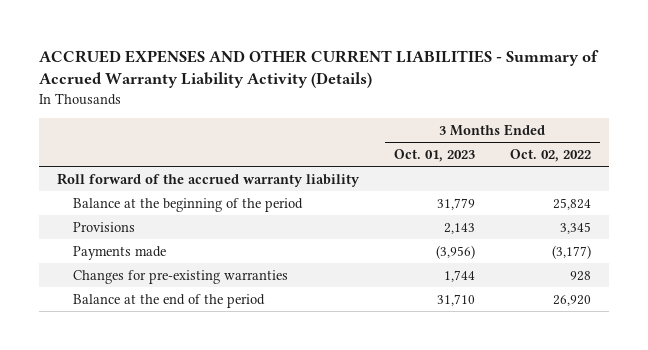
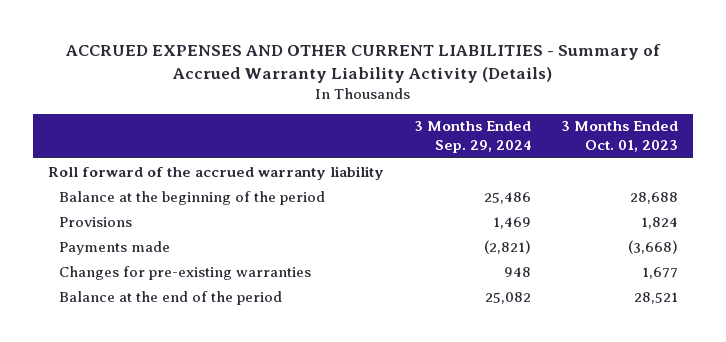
[510,148,592,162] Oct. 02, 2022 -> none
none -> [413,121,531,154] 3 Months Ended Sep. 29, 2024
[436,197,475,210] 31,779 -> [629,191,678,204] 28,688
[443,222,475,234] 2,143 -> [640,216,678,229] 1,824
[435,244,475,259] (3,956) -> [627,239,678,254] (3,668)
[443,269,475,282] 1,744 -> [641,266,678,279] 1,677
[436,293,475,306] 31,710 -> [633,291,678,304] 28,521

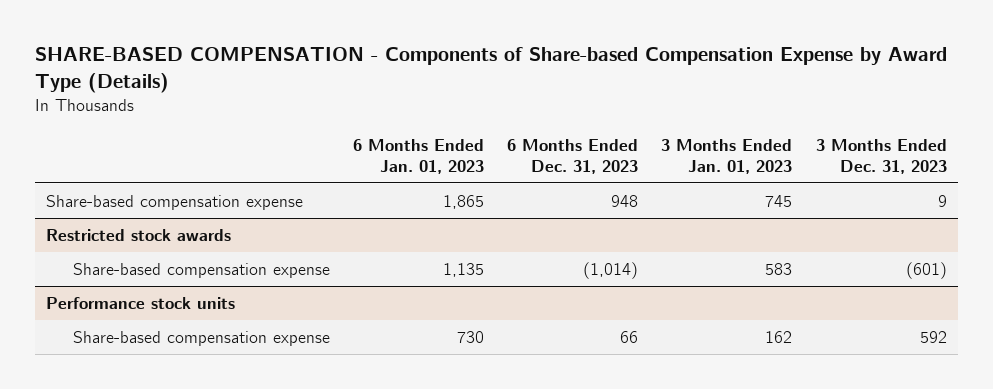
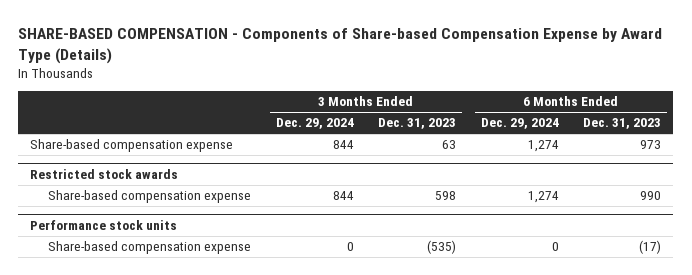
[353,139,485,175] 6 Months Ended Jan. 01, 2023 -> none
[661,139,793,175] 3 Months Ended Jan. 01, 2023 -> none
none -> [275,118,354,130] Dec. 29, 2024
none -> [480,118,559,130] Dec. 29, 2024
[611,194,639,207] 948 -> [640,140,662,150] 973
[937,194,947,207] 9 -> [442,140,457,150] 63
[583,261,639,279] (1,014) -> [640,191,662,201] 990
[905,261,947,279] (601) -> [435,191,457,201] 598
[620,330,639,343] 66 -> [639,240,662,255] (17)
[919,330,947,343] 592 -> [427,240,457,255] (535)

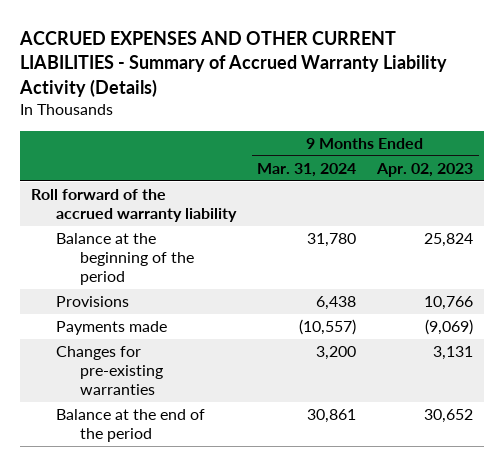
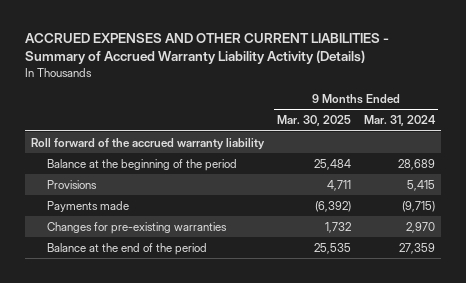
[376,162,474,177] Apr. 02, 2023 -> none
none -> [276,115,351,127] Mar. 30, 2025
[307,233,357,248] 31,780 -> [397,158,435,170] 28,689
[316,296,357,311] 6,438 -> [406,179,435,191] 5,415
[299,319,357,336] (10,557) -> [401,200,435,212] (9,715)
[316,346,357,361] 3,200 -> [405,221,435,233] 2,970
[307,409,357,424] 30,861 -> [398,242,435,254] 27,359

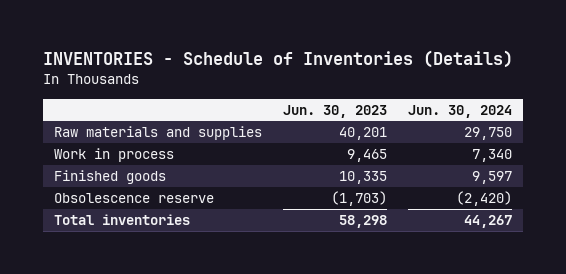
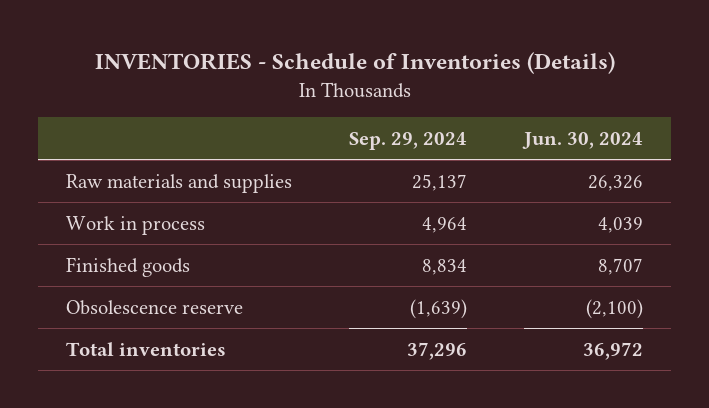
[282,104,387,118] Jun. 30, 2023 -> none
none -> [349,131,468,150] Sep. 29, 2024
[464,127,513,141] 29,750 -> [587,174,643,191] 26,326
[472,149,513,163] 7,340 -> [597,216,643,233] 4,039
[472,171,513,185] 9,597 -> [597,257,643,275] 8,707
[456,191,513,207] (2,420) -> [585,298,643,319] (2,100)
[464,215,513,229] 44,267 -> [582,341,643,360] 36,972

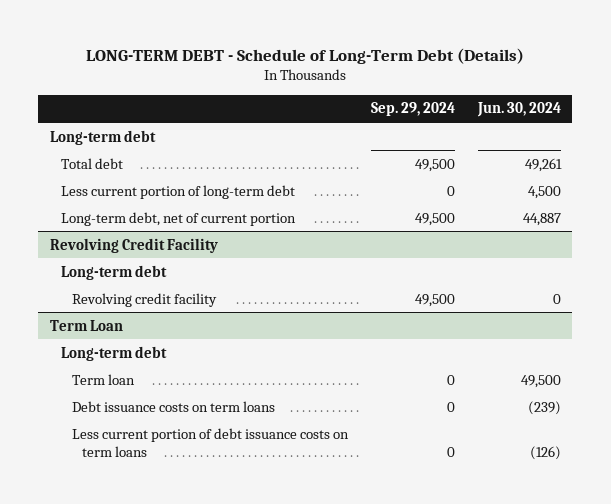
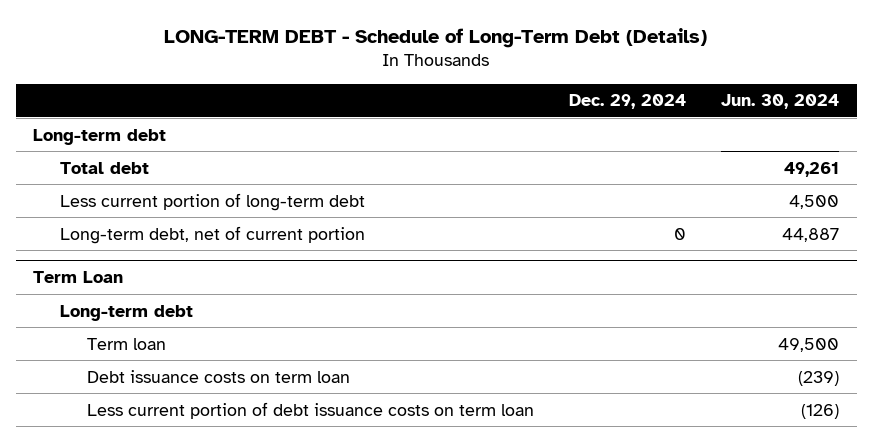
[370,102,455,117] Sep. 29, 2024 -> none
none -> [569,94,687,110] Dec. 29, 2024
[50,237,219,253] Revolving Credit Facility -> none
[60,264,167,280] Long-term debt -> none
[71,292,217,307] Revolving credit facility -> none
[71,400,275,412] Debt issuance costs on term loans -> [87,369,351,383] Debt issuance costs on term loan
[71,427,349,458] Less current portion of debt issuance costs on term loans -> [87,401,535,419] Less current portion of debt issuance costs on term loan

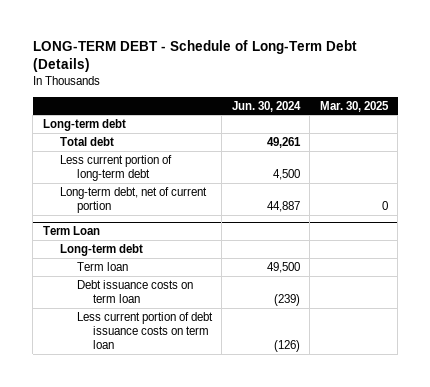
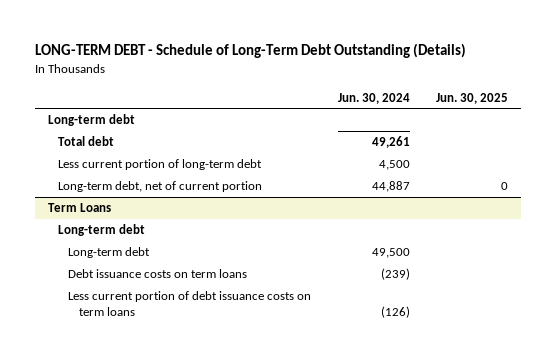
[32,40,357,73] LONG-TERM DEBT - Schedule of Long-Term Debt (Details) -> [34,43,466,59] LONG-TERM DEBT - Schedule of Long-Term Debt Outstanding (Details)
[319,100,389,112] Mar. 30, 2025 -> none
none -> [435,92,508,104] Jun. 30, 2025
[42,225,100,235] Term Loan -> [48,203,112,213] Term Loans
[76,261,128,271] Term loan -> [68,247,151,259] Long-term debt
[76,279,193,303] Debt issuance costs on term loan -> [68,269,248,279] Debt issuance costs on term loans
[76,311,213,349] Less current portion of debt issuance costs on term loan -> [68,291,312,317] Less current portion of debt issuance costs on term loans

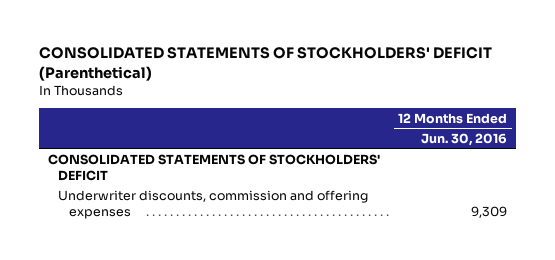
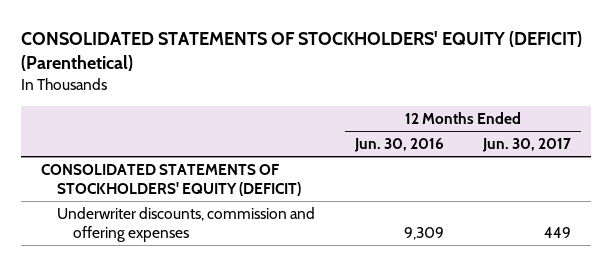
[38,47,492,82] CONSOLIDATED STATEMENTS OF STOCKHOLDERS' DEFICIT (Parenthetical) -> [20,31,582,72] CONSOLIDATED STATEMENTS OF STOCKHOLDERS' EQUITY (DEFICIT) (Parenthetical)
none -> [482,138,572,153] Jun. 30, 2017
[47,153,380,181] CONSOLIDATED STATEMENTS OF STOCKHOLDERS' DEFICIT -> [40,164,301,196] CONSOLIDATED STATEMENTS OF STOCKHOLDERS' EQUITY (DEFICIT)

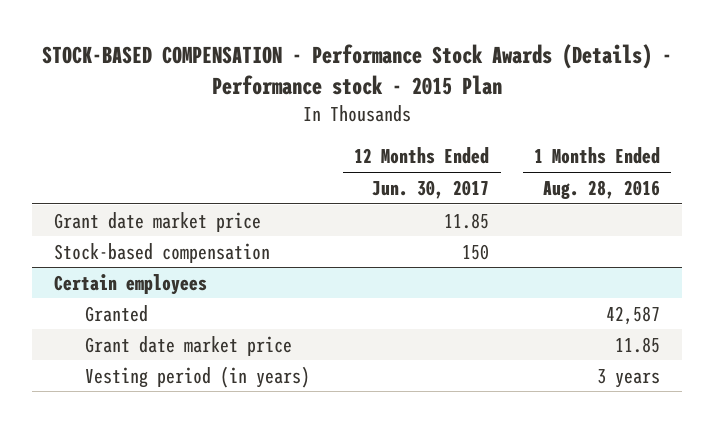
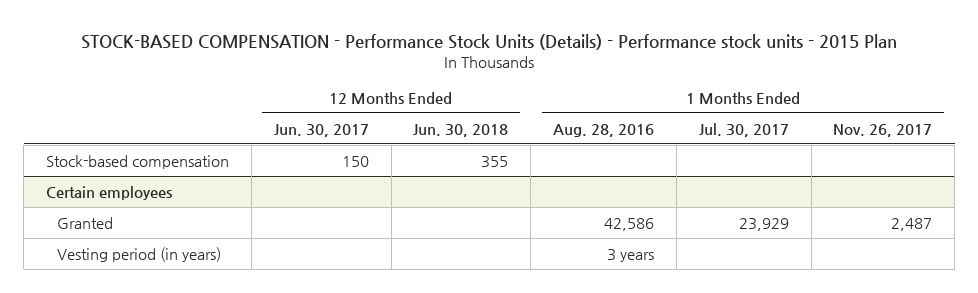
[42,44,673,95] STOCK-BASED COMPENSATION - Performance Stock Awards (Details) - Performance stock - 2015 Plan -> [81,33,898,50] STOCK-BASED COMPENSATION - Performance Stock Units (Details) - Performance stock units - 2015 Plan
none -> [413,123,509,137] Jun. 30, 2018
none -> [698,122,789,137] Jul. 30, 2017
none -> [833,123,933,137] Nov. 26, 2017
[54,211,262,232] Grant date market price -> none
[84,335,292,356] Grant date market price -> none
[606,305,661,325] 42,587 -> [604,217,655,231] 42,586

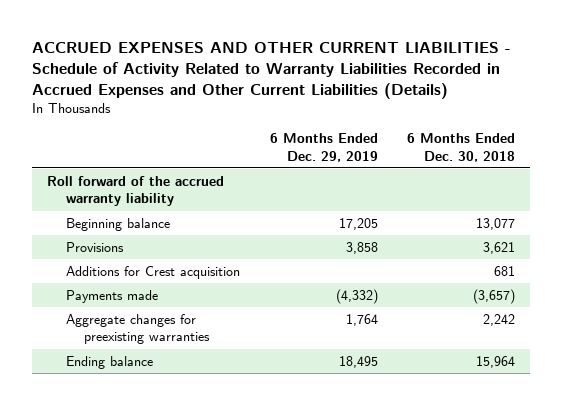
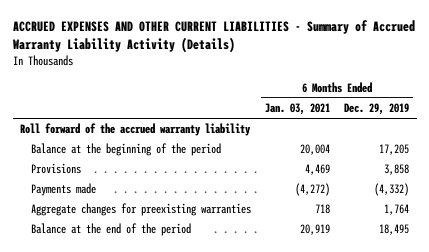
[32,41,512,99] ACCRUED EXPENSES AND OTHER CURRENT LIABILITIES - Schedule of Activity Related to Warranty Liabilities Recorded in Accrued Expenses and Other Current Liabilities (Details) -> [12,19,415,54] ACCRUED EXPENSES AND OTHER CURRENT LIABILITIES - Summary of Accrued Warranty Liability Activity (Details)
[407,133,516,162] 6 Months Ended Dec. 30, 2018 -> none
none -> [265,103,331,116] Jan. 03, 2021
[65,217,170,231] Beginning balance -> [30,143,221,157] Balance at the beginning of the period
[65,265,240,279] Additions for Crest acquisition -> none
[65,355,153,369] Ending balance -> [30,223,191,237] Balance at the end of the period

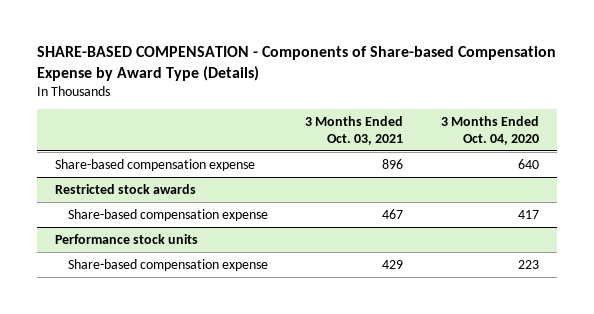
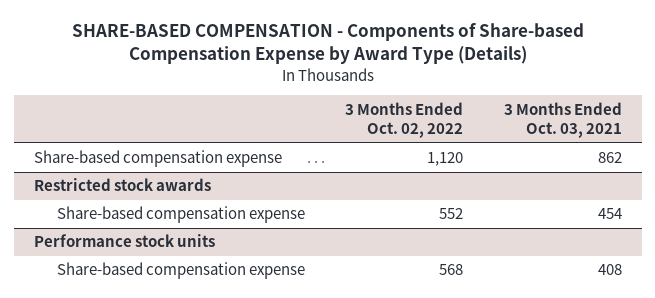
[440,116,539,145] 3 Months Ended Oct. 04, 2020 -> none
none -> [345,101,464,139] 3 Months Ended Oct. 02, 2022
[382,159,404,170] 896 -> [597,152,622,164] 862
[382,209,404,220] 467 -> [597,208,622,220] 454
[382,260,404,270] 429 -> [597,264,622,276] 408

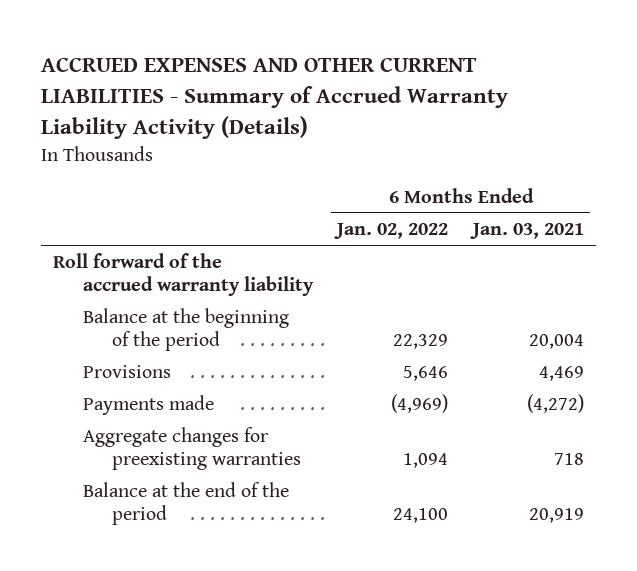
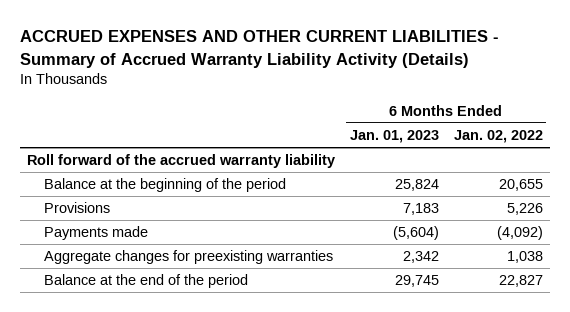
[470,223,585,240] Jan. 03, 2021 -> none
none -> [350,129,440,143] Jan. 01, 2023
[393,334,449,350] 22,329 -> [498,179,543,192] 20,655
[403,366,449,382] 5,646 -> [506,203,543,216] 5,226
[391,394,449,414] (4,969) -> [496,226,543,241] (4,092)
[403,453,449,469] 1,094 -> [506,251,543,264] 1,038
[393,508,449,524] 24,100 -> [498,275,543,288] 22,827

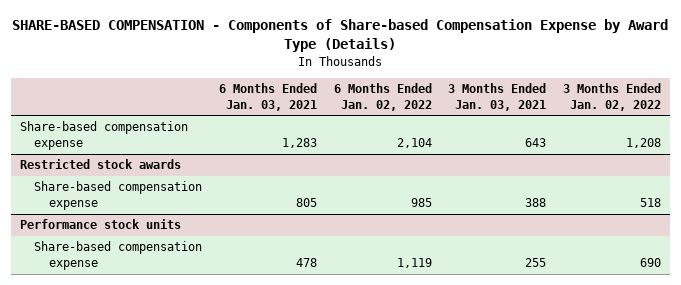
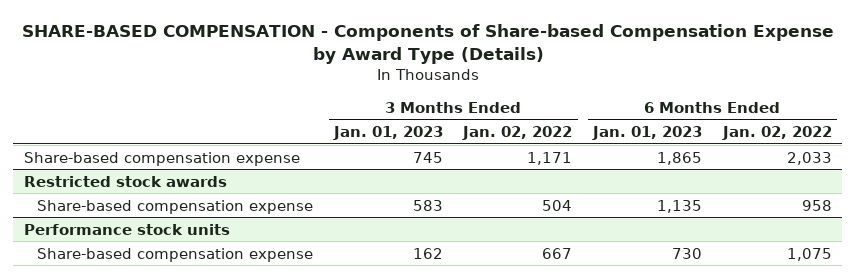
[219,83,318,111] 6 Months Ended Jan. 03, 2021 -> none
[448,83,547,111] 3 Months Ended Jan. 03, 2021 -> none
none -> [332,125,443,140] Jan. 01, 2023
none -> [592,125,703,140] Jan. 01, 2023
[396,138,432,149] 2,104 -> [786,151,832,165] 2,033
[626,138,662,149] 1,208 -> [527,151,573,165] 1,171
[410,198,432,208] 985 -> [801,199,832,211] 958
[640,198,662,208] 518 -> [542,199,573,211] 504
[396,258,432,269] 1,119 -> [786,247,832,261] 1,075
[640,258,662,268] 690 -> [542,247,573,259] 667

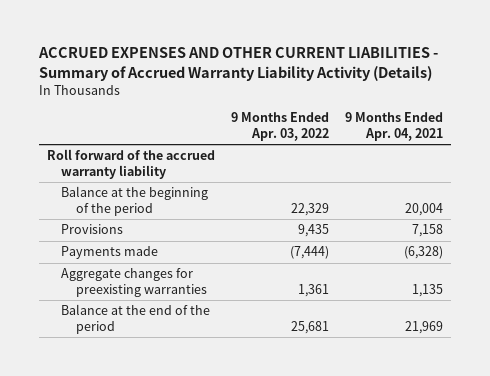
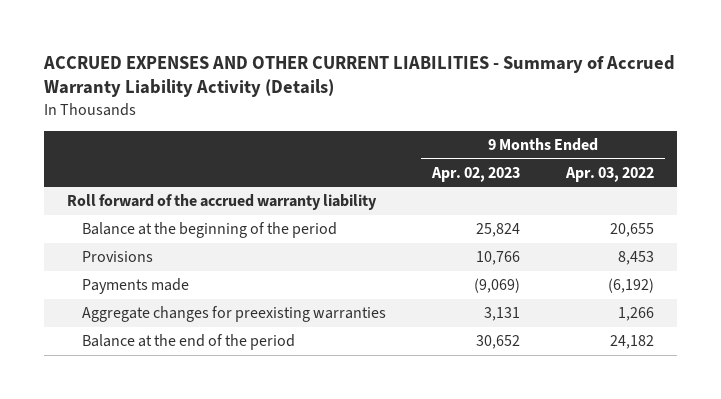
[345,112,444,142] 9 Months Ended Apr. 04, 2021 -> none
none -> [431,166,521,182] Apr. 02, 2023
[291,203,330,217] 22,329 -> [610,223,655,238] 20,655
[298,224,330,238] 9,435 -> [618,251,655,266] 8,453
[290,246,330,260] (7,444) -> [608,278,655,294] (6,192)
[298,284,330,298] 1,361 -> [618,307,655,322] 1,266
[291,321,330,335] 25,681 -> [610,335,655,350] 24,182

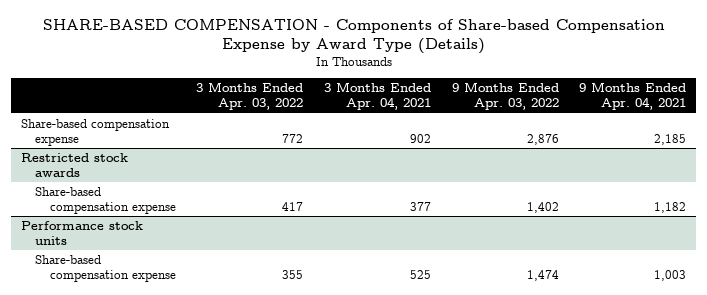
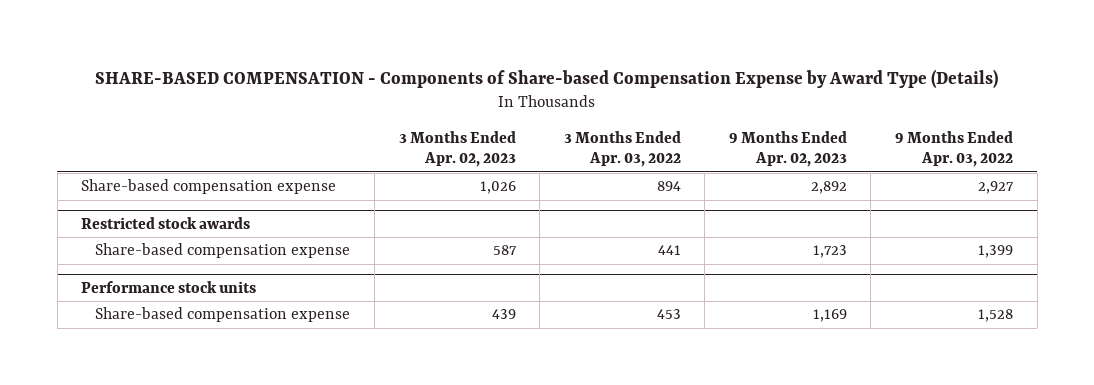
[324,82,432,110] 3 Months Ended Apr. 04, 2021 -> none
[579,82,687,110] 9 Months Ended Apr. 04, 2021 -> none
none -> [398,130,516,168] 3 Months Ended Apr. 02, 2023
none -> [728,130,847,168] 9 Months Ended Apr. 02, 2023
[282,133,304,143] 772 -> [656,181,681,192] 894
[526,133,559,145] 2,876 -> [978,181,1015,195] 2,927
[282,201,304,211] 417 -> [657,245,681,256] 441
[526,201,559,213] 1,402 -> [978,245,1014,259] 1,399
[282,269,304,279] 355 -> [656,309,681,320] 453
[526,269,559,281] 1,474 -> [978,309,1014,323] 1,528

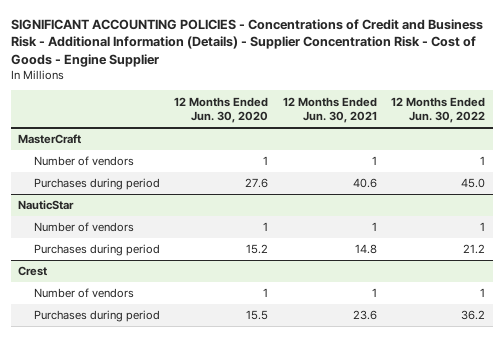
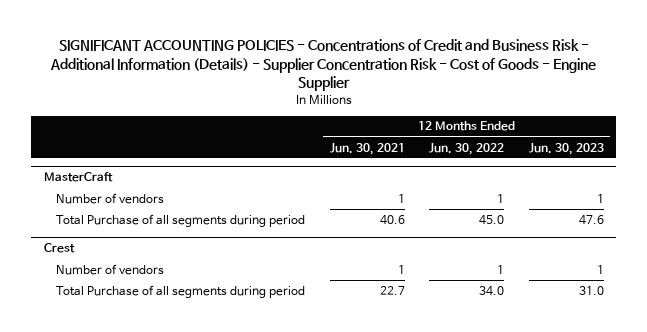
[174,96,269,124] 12 Months Ended Jun. 30, 2020 -> none
none -> [528,142,604,155] Jun. 30, 2023
[18,200,75,211] NauticStar -> none
[33,222,134,233] Number of vendors -> none
[33,244,160,257] Purchases during period -> none
[33,178,160,191] Purchases during period -> [56,213,306,227] Total Purchase of all segments during period
[33,310,160,323] Purchases during period -> [56,284,306,298] Total Purchase of all segments during period
[352,310,377,321] 23.6 -> [379,285,405,295] 22.7
[461,310,486,321] 36.2 -> [479,285,505,296] 34.0

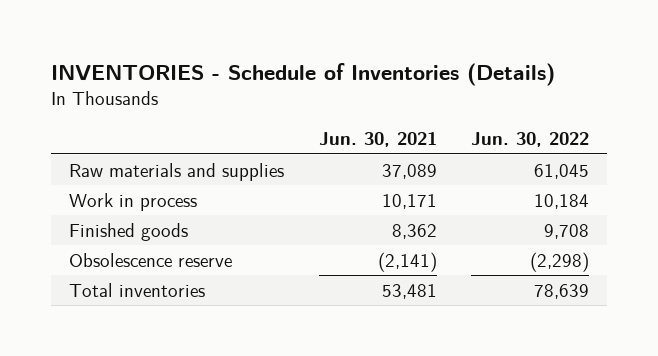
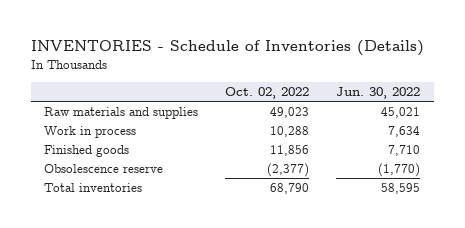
[318,131,437,147] Jun. 30, 2021 -> none
none -> [225,87,310,100] Oct. 02, 2022
[534,163,590,179] 61,045 -> [381,107,421,119] 45,021
[534,193,590,209] 10,184 -> [388,126,421,138] 7,634
[544,223,590,239] 9,708 -> [388,145,421,157] 7,710
[530,251,590,272] (2,298) -> [378,163,421,178] (1,770)
[534,283,590,299] 78,639 -> [381,183,421,195] 58,595

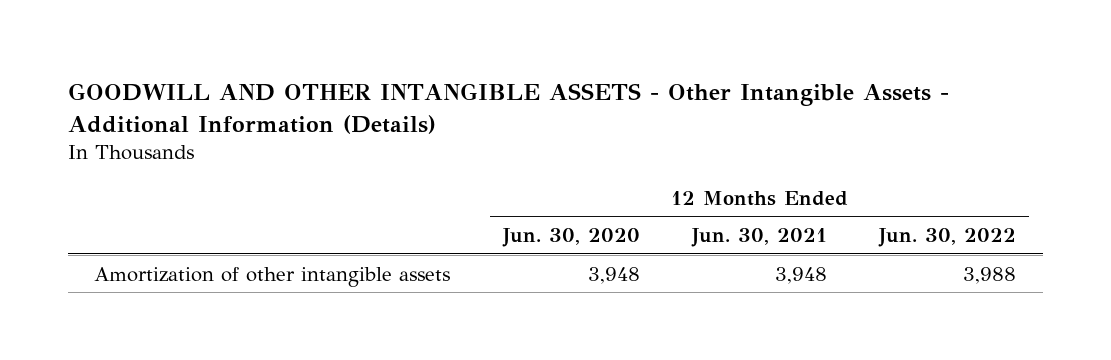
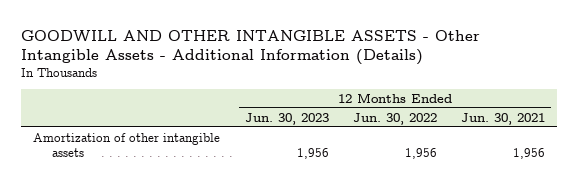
[501,228,640,248] Jun. 30, 2020 -> none
none -> [244,112,329,125] Jun. 30, 2023
[775,266,828,284] 3,948 -> [512,147,545,159] 1,956
[963,266,1017,284] 3,988 -> [404,147,437,159] 1,956

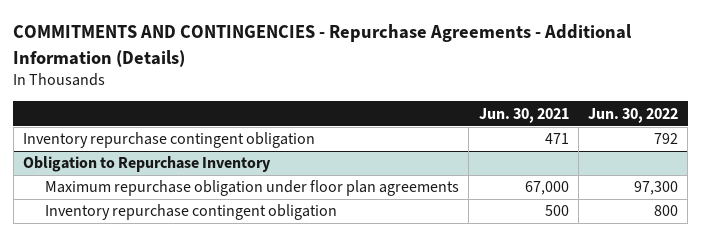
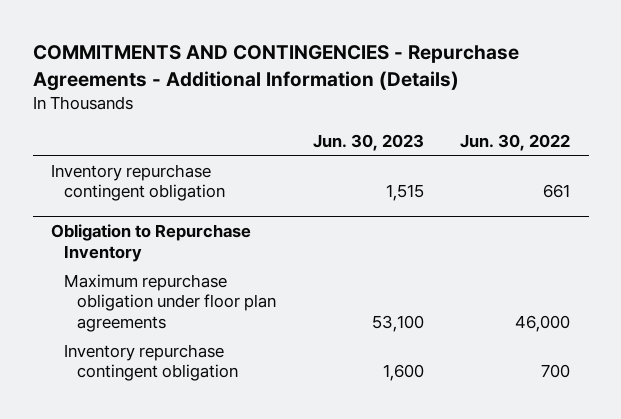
[478,107,569,123] Jun. 30, 2021 -> none
none -> [312,133,424,151] Jun. 30, 2023
[654,133,679,145] 792 -> [543,184,571,199] 661
[634,181,679,196] 97,300 -> [515,314,571,332] 46,000
[654,205,679,217] 800 -> [541,364,571,379] 700

